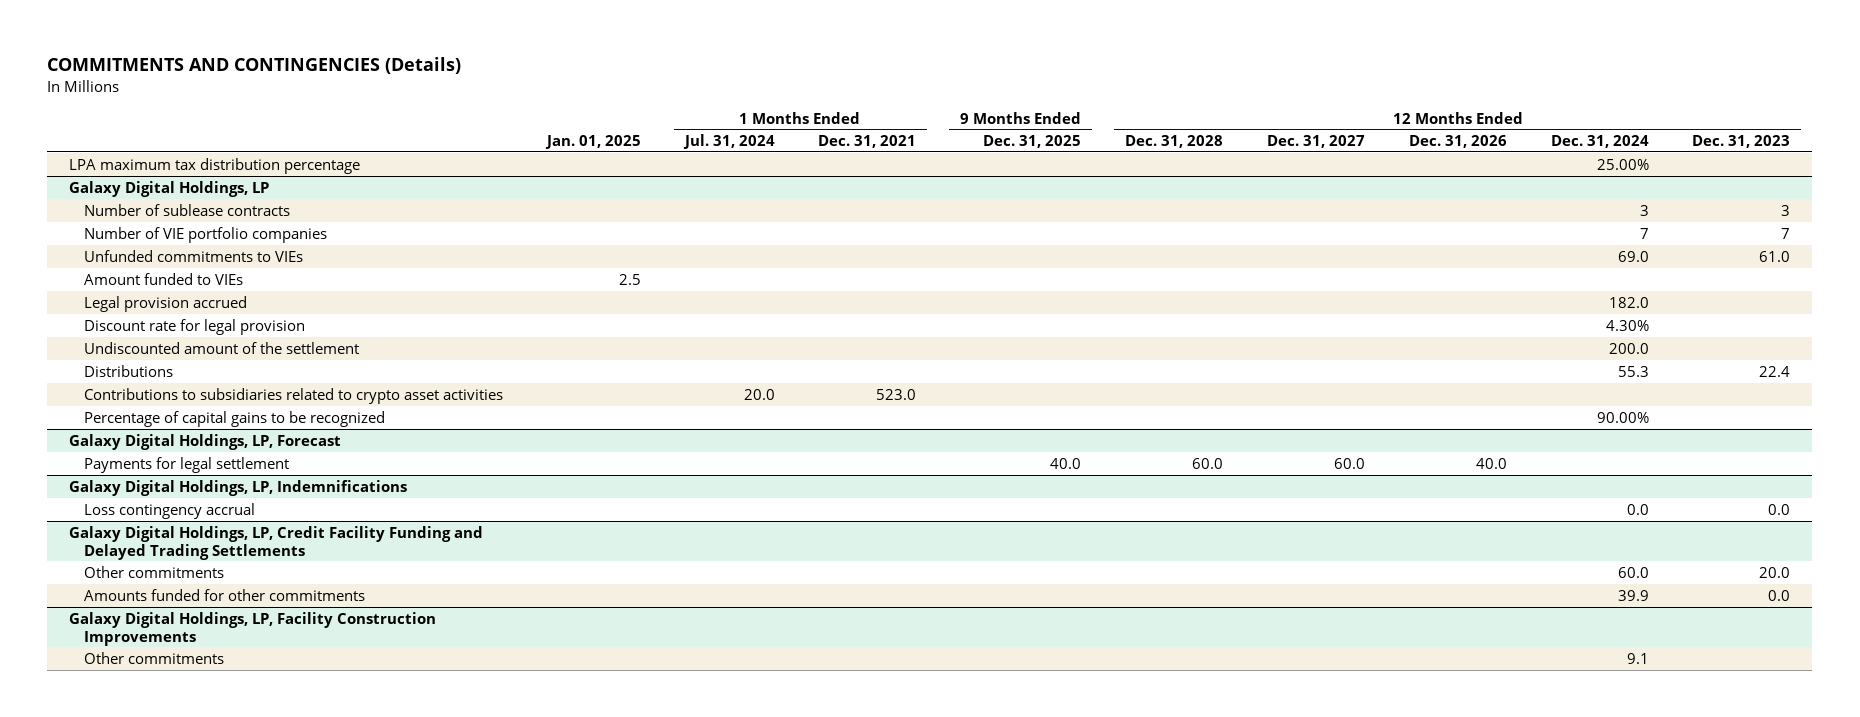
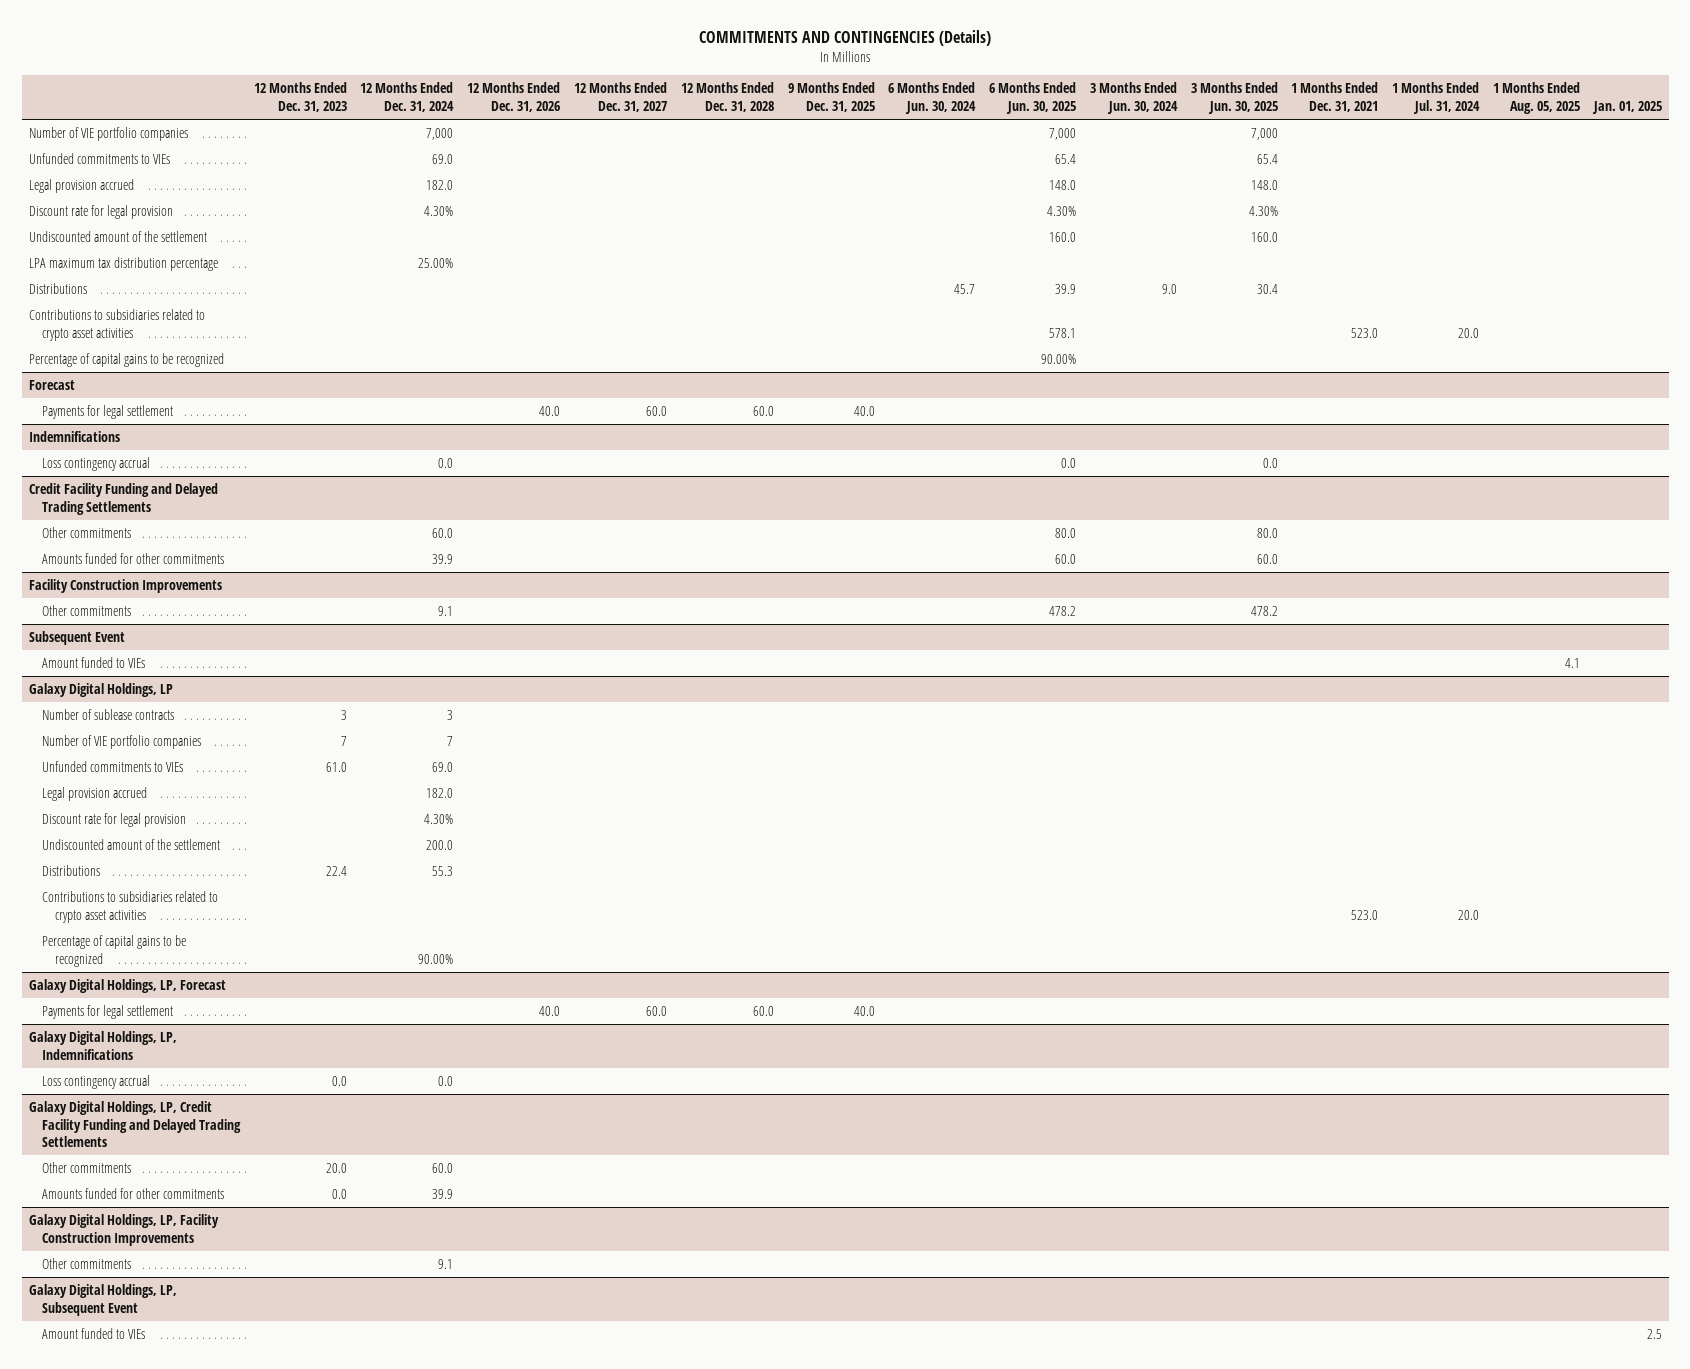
none -> [888,82,977,115] 6 Months Ended Jun. 30, 2024
none -> [989,82,1077,115] 6 Months Ended Jun. 30, 2025
none -> [1089,82,1178,115] 3 Months Ended Jun. 30, 2024
none -> [1190,82,1278,115] 3 Months Ended Jun. 30, 2025
none -> [1493,82,1581,115] 1 Months Ended Aug. 05, 2025
none -> [28,126,188,141] Number of VIE portfolio companies
none -> [28,152,170,164] Unfunded commitments to VIEs
none -> [28,178,134,193] Legal provision accrued
none -> [28,204,173,219] Discount rate for legal provision
none -> [28,230,207,242] Undiscounted amount of the settlement
none -> [28,282,87,294] Distributions
none -> [28,308,205,341] Contributions to subsidiaries related to crypto asset activities
none -> [28,352,224,367] Percentage of capital gains to be recognized
none -> [28,379,75,390] Forecast
none -> [41,404,173,419] Payments for legal settlement
none -> [28,430,120,442] Indemnifications
none -> [41,456,150,471] Loss contingency accrual
none -> [28,482,218,515] Credit Facility Funding and Delayed Trading Settlements
none -> [41,526,131,538] Other commitments
none -> [41,552,224,564] Amounts funded for other commitments
none -> [28,578,222,593] Facility Construction Improvements
none -> [41,604,131,616] Other commitments
none -> [28,630,125,645] Subsequent Event
none -> [41,656,145,668] Amount funded to VIEs
[83,272,243,285] Amount funded to VIEs -> none
none -> [28,1283,177,1316] Galaxy Digital Holdings, LP, Subsequent Event
none -> [41,1327,145,1339] Amount funded to VIEs

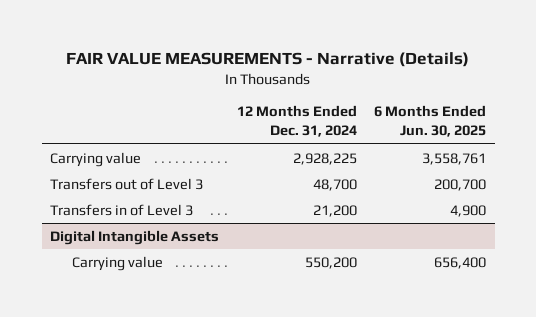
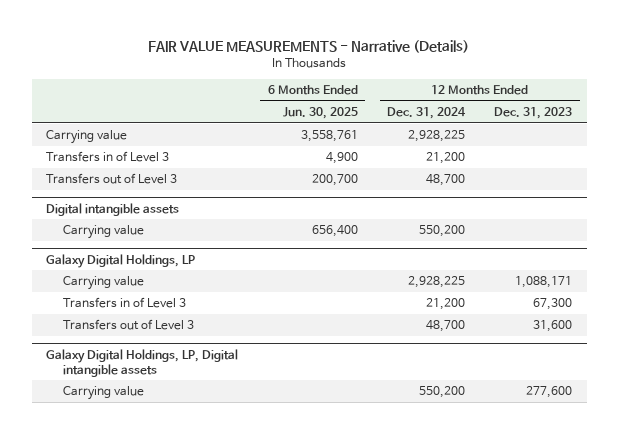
none -> [494,107,573,120] Dec. 31, 2023
[50,177,204,190] Transfers out of Level 3 -> [46,173,178,185] Transfers out of Level 3
[50,229,220,245] Digital Intangible Assets -> [46,202,180,216] Digital intangible assets
none -> [46,253,196,268] Galaxy Digital Holdings, LP
none -> [62,276,144,291] Carrying value
none -> [62,297,186,309] Transfers in of Level 3
none -> [62,319,194,331] Transfers out of Level 3
none -> [46,348,239,377] Galaxy Digital Holdings, LP, Digital intangible assets
none -> [62,386,144,401] Carrying value

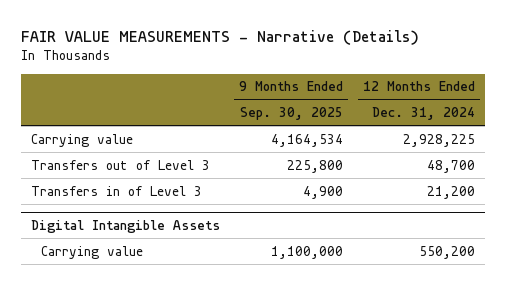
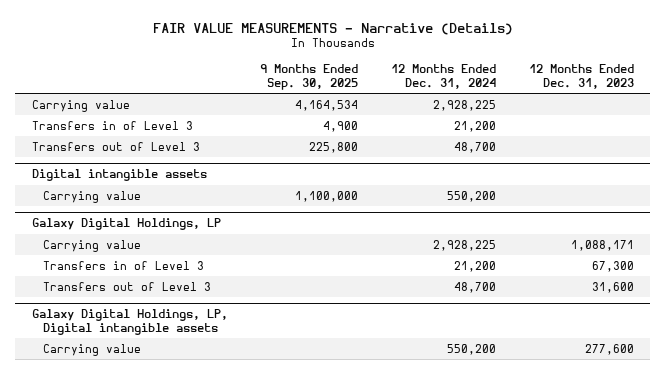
none -> [529,64,635,89] 12 Months Ended Dec. 31, 2023
[30,159,210,170] Transfers out of Level 3 -> [31,141,200,151] Transfers out of Level 3
[30,219,220,233] Digital Intangible Assets -> [31,169,207,182] Digital intangible assets
none -> [31,218,221,231] Galaxy Digital Holdings, LP
none -> [43,239,142,252] Carrying value
none -> [43,260,205,270] Transfers in of Level 3
none -> [43,281,212,291] Transfers out of Level 3
none -> [31,309,228,335] Galaxy Digital Holdings, LP, Digital intangible assets
none -> [43,343,142,356] Carrying value

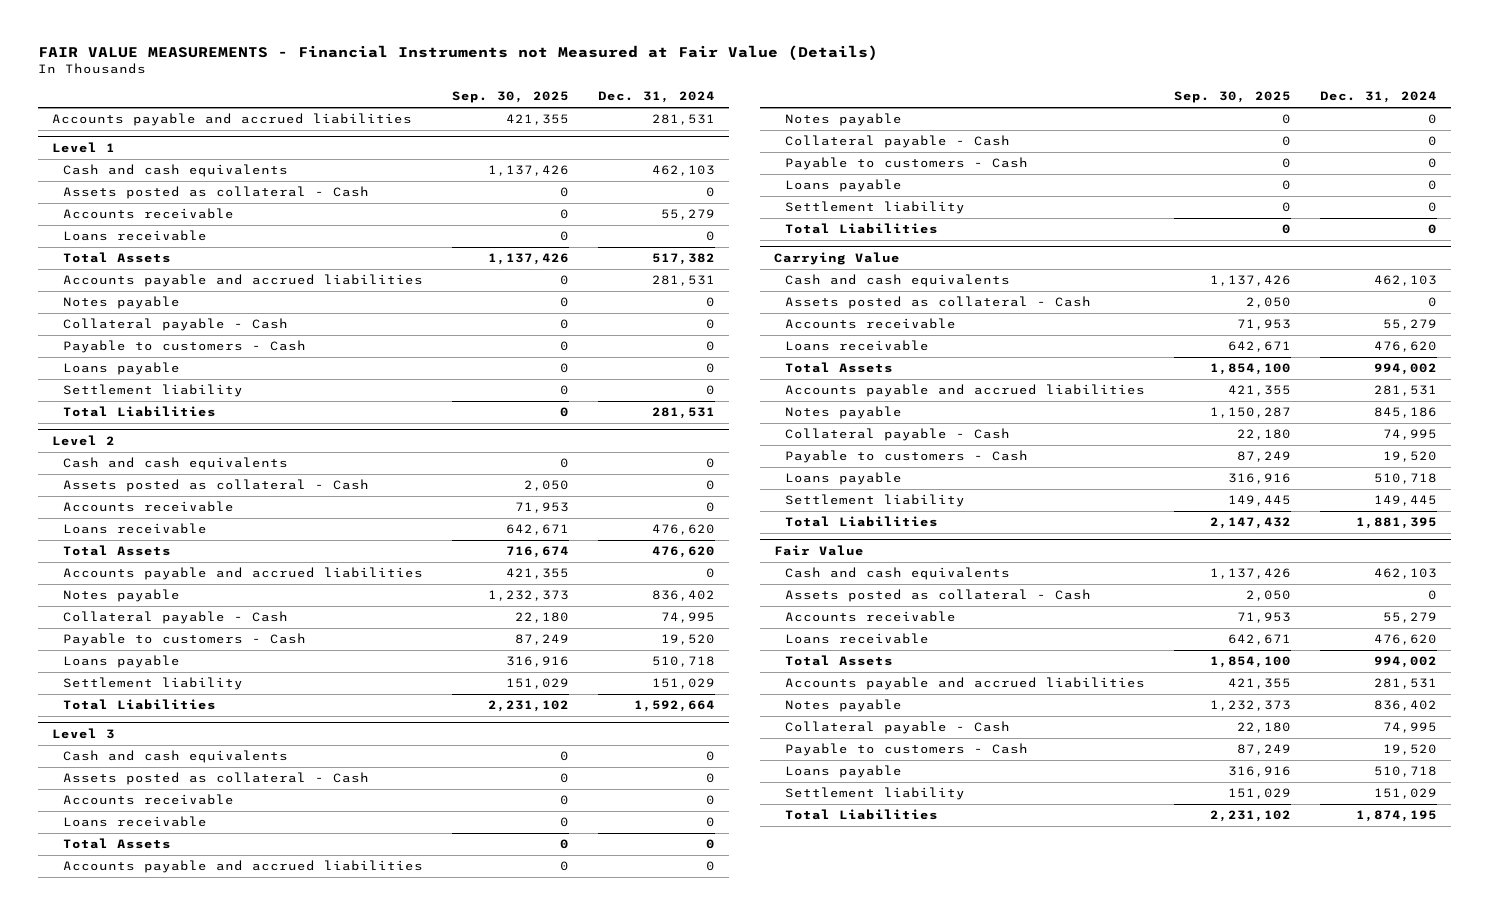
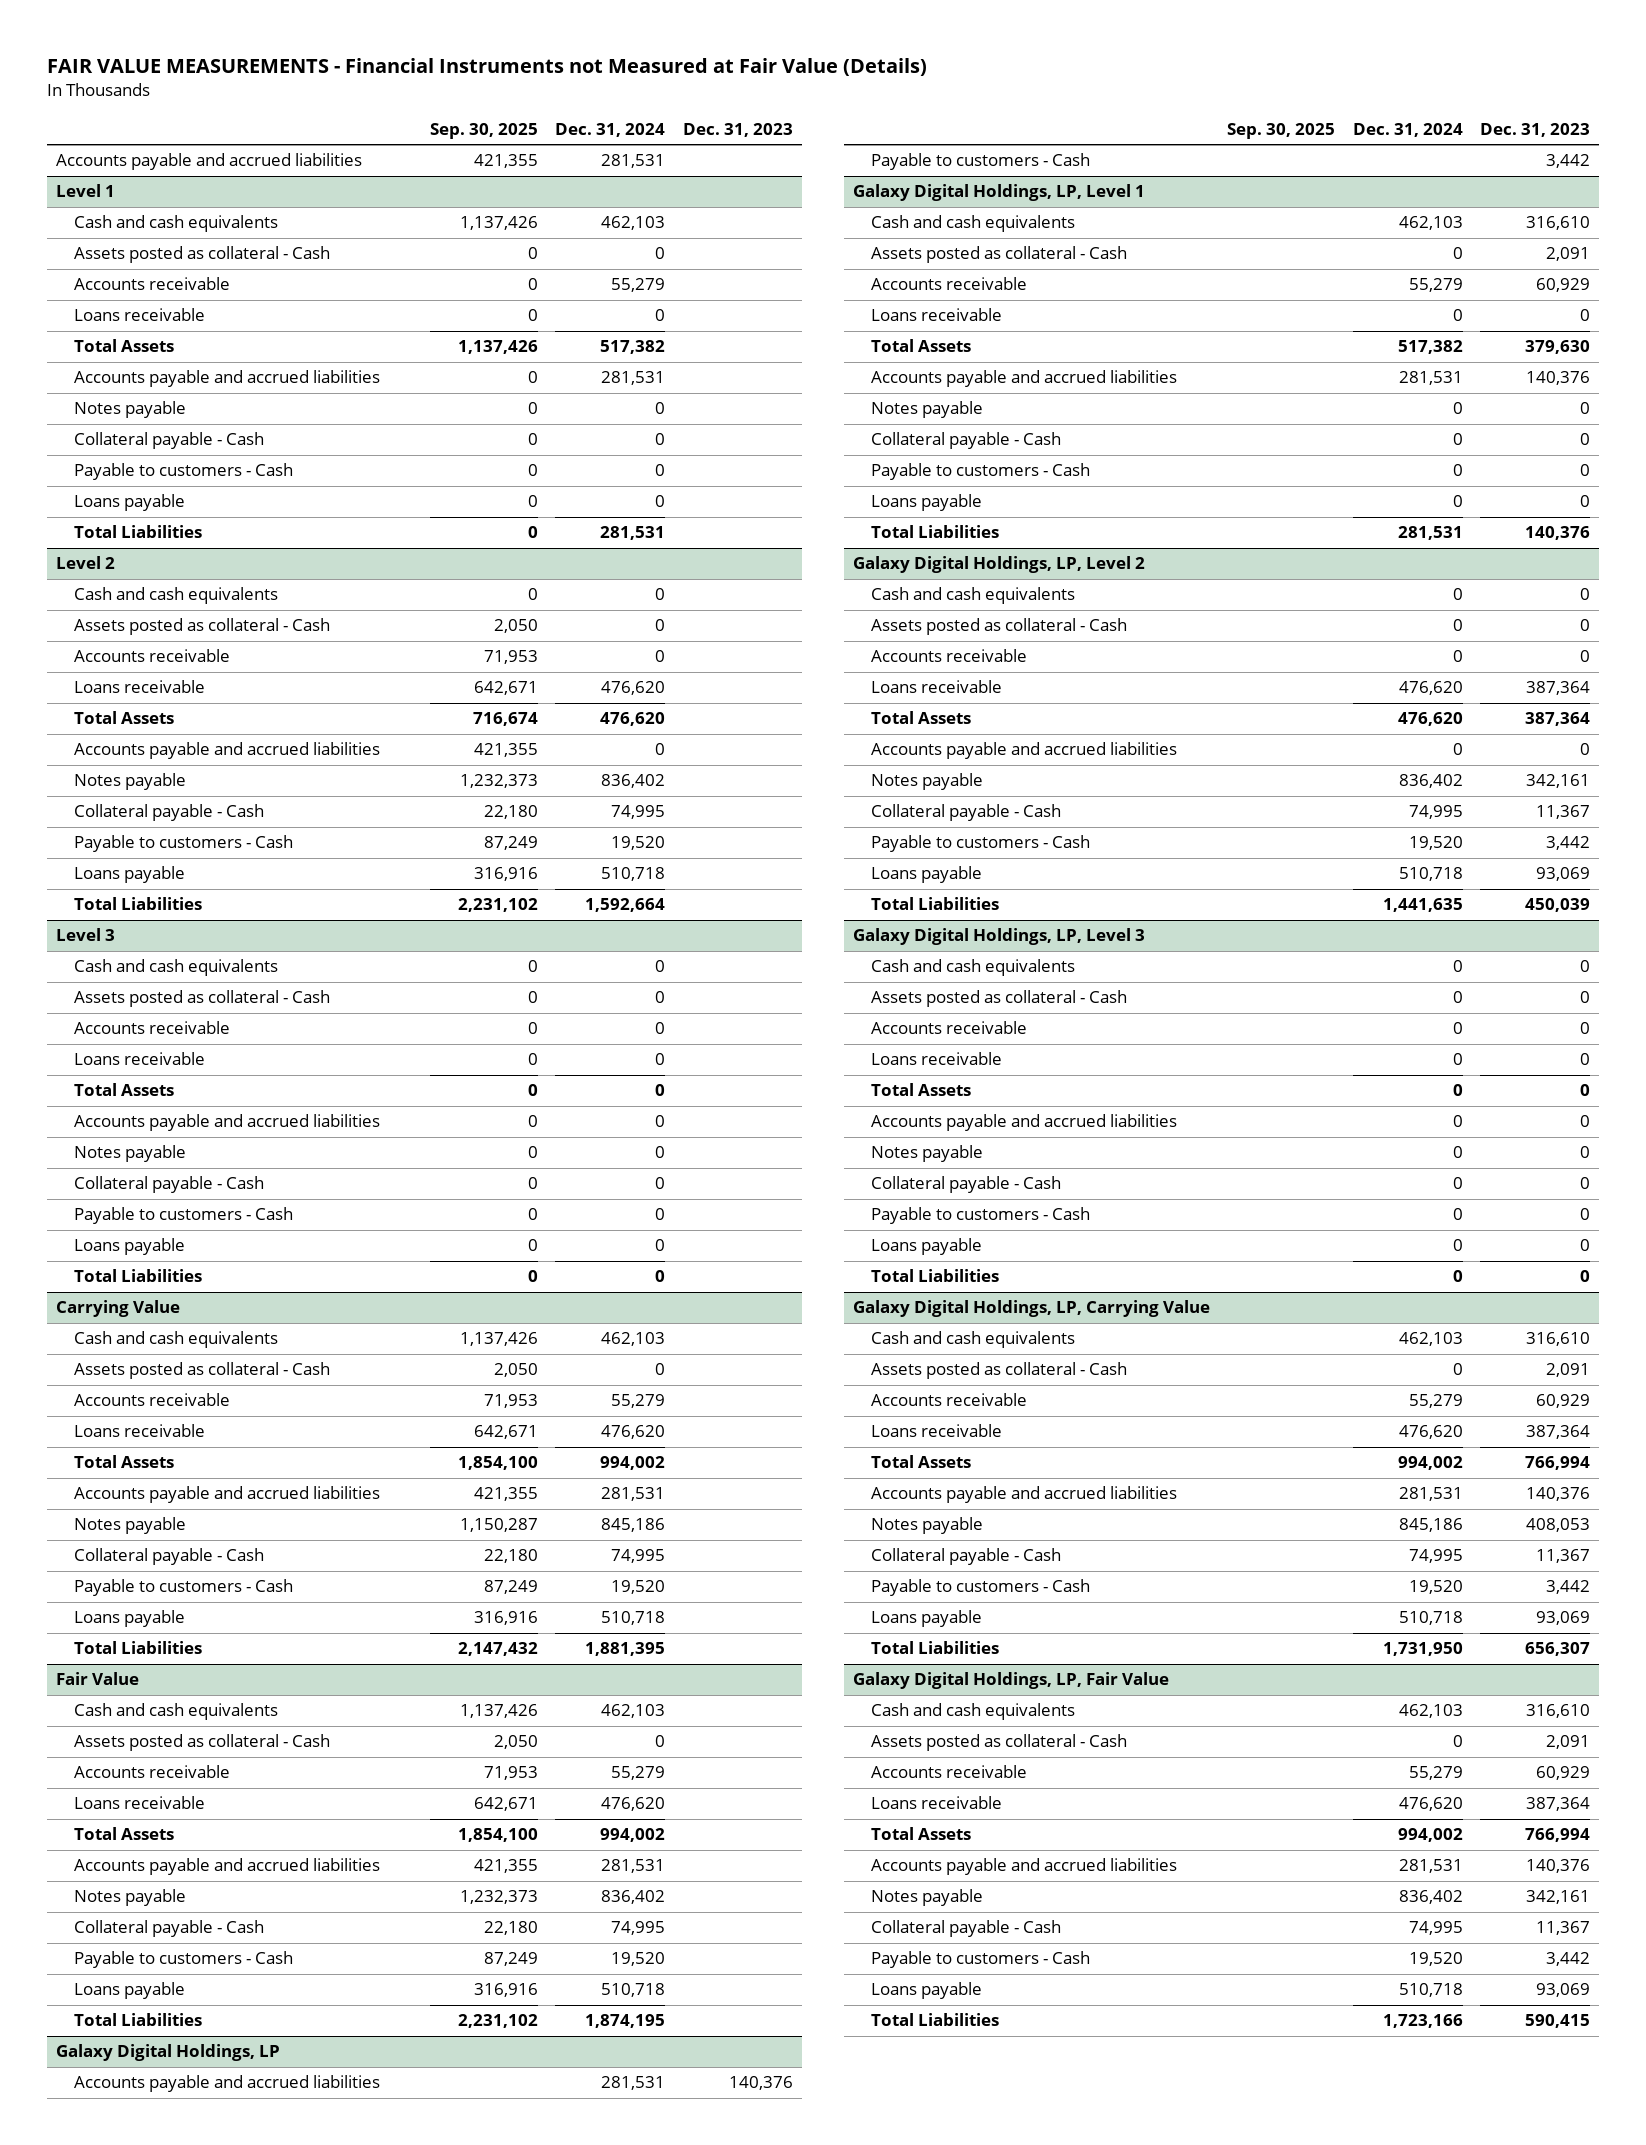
none -> [682,122,793,137] Dec. 31, 2023
[63,384,244,398] Settlement liability -> none
[63,677,244,691] Settlement liability -> none
[785,201,966,215] Settlement liability -> none
[785,494,966,508] Settlement liability -> none
[785,787,966,801] Settlement liability -> none
none -> [55,2044,280,2062] Galaxy Digital Holdings, LP
none -> [73,2075,380,2093] Accounts payable and accrued liabilities
none -> [871,153,1091,171] Payable to customers - Cash
none -> [852,184,1145,202] Galaxy Digital Holdings, LP, Level 1
none -> [871,215,1076,233] Cash and cash equivalents
none -> [871,246,1128,264] Assets posted as collateral - Cash
none -> [871,277,1028,291] Accounts receivable
none -> [871,308,1003,322] Loans receivable
none -> [871,339,972,353] Total Assets
none -> [871,370,1178,388] Accounts payable and accrued liabilities
none -> [871,401,984,419] Notes payable
none -> [871,432,1062,450] Collateral payable - Cash
none -> [871,463,1091,481] Payable to customers - Cash
none -> [871,494,983,512] Loans payable
none -> [871,525,1000,539] Total Liabilities
none -> [852,556,1145,574] Galaxy Digital Holdings, LP, Level 2
none -> [871,587,1076,605] Cash and cash equivalents
none -> [871,618,1128,636] Assets posted as collateral - Cash
none -> [871,649,1028,663] Accounts receivable
none -> [871,680,1003,694] Loans receivable
none -> [871,711,972,725] Total Assets
none -> [871,742,1178,760] Accounts payable and accrued liabilities
none -> [871,773,984,791] Notes payable
none -> [871,804,1062,822] Collateral payable - Cash
none -> [871,835,1091,853] Payable to customers - Cash
none -> [871,866,983,884] Loans payable
none -> [871,897,1000,911] Total Liabilities
none -> [852,928,1145,946] Galaxy Digital Holdings, LP, Level 3
none -> [871,959,1076,977] Cash and cash equivalents
none -> [871,990,1128,1008] Assets posted as collateral - Cash
none -> [871,1021,1028,1035] Accounts receivable
none -> [871,1052,1003,1066] Loans receivable
none -> [871,1083,972,1097] Total Assets
none -> [871,1114,1178,1132] Accounts payable and accrued liabilities
none -> [871,1145,984,1163] Notes payable
none -> [871,1176,1062,1194] Collateral payable - Cash
none -> [871,1207,1091,1225] Payable to customers - Cash
none -> [871,1238,983,1256] Loans payable
none -> [871,1269,1000,1283] Total Liabilities
none -> [852,1300,1210,1318] Galaxy Digital Holdings, LP, Carrying Value
none -> [871,1331,1076,1349] Cash and cash equivalents
none -> [871,1362,1128,1380] Assets posted as collateral - Cash
none -> [871,1393,1028,1407] Accounts receivable
none -> [871,1424,1003,1438] Loans receivable
none -> [871,1455,972,1469] Total Assets
none -> [871,1486,1178,1504] Accounts payable and accrued liabilities
none -> [871,1517,984,1535] Notes payable
none -> [871,1548,1062,1566] Collateral payable - Cash
none -> [871,1579,1091,1597] Payable to customers - Cash
none -> [871,1610,983,1628] Loans payable
none -> [871,1641,1000,1655] Total Liabilities
none -> [852,1672,1169,1690] Galaxy Digital Holdings, LP, Fair Value
none -> [871,1703,1076,1721] Cash and cash equivalents
none -> [871,1734,1128,1752] Assets posted as collateral - Cash
none -> [871,1765,1028,1779] Accounts receivable
none -> [871,1796,1003,1810] Loans receivable
none -> [871,1827,972,1841] Total Assets
none -> [871,1858,1178,1876] Accounts payable and accrued liabilities
none -> [871,1889,984,1907] Notes payable
none -> [871,1920,1062,1938] Collateral payable - Cash
none -> [871,1951,1091,1969] Payable to customers - Cash
none -> [871,1982,983,2000] Loans payable
none -> [871,2013,1000,2027] Total Liabilities

